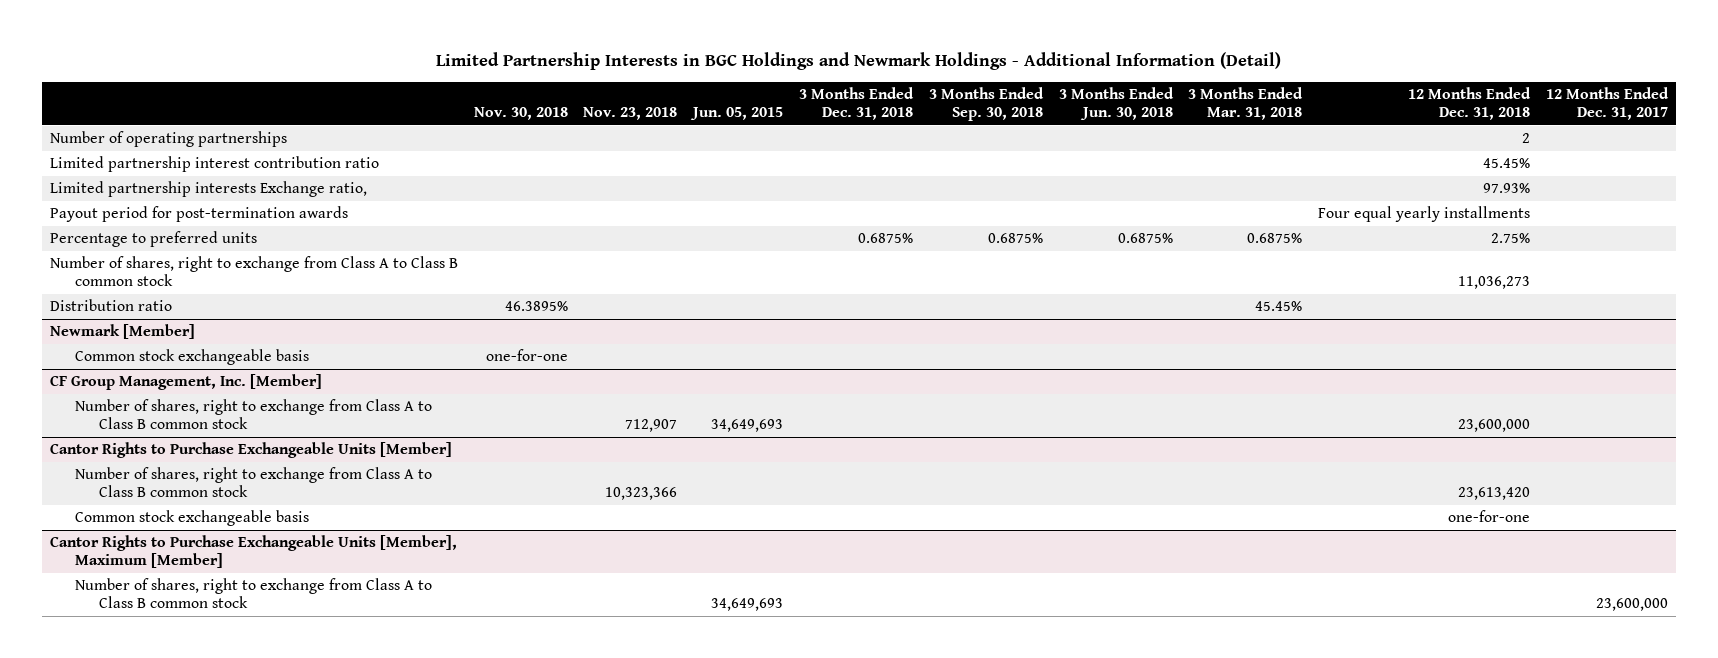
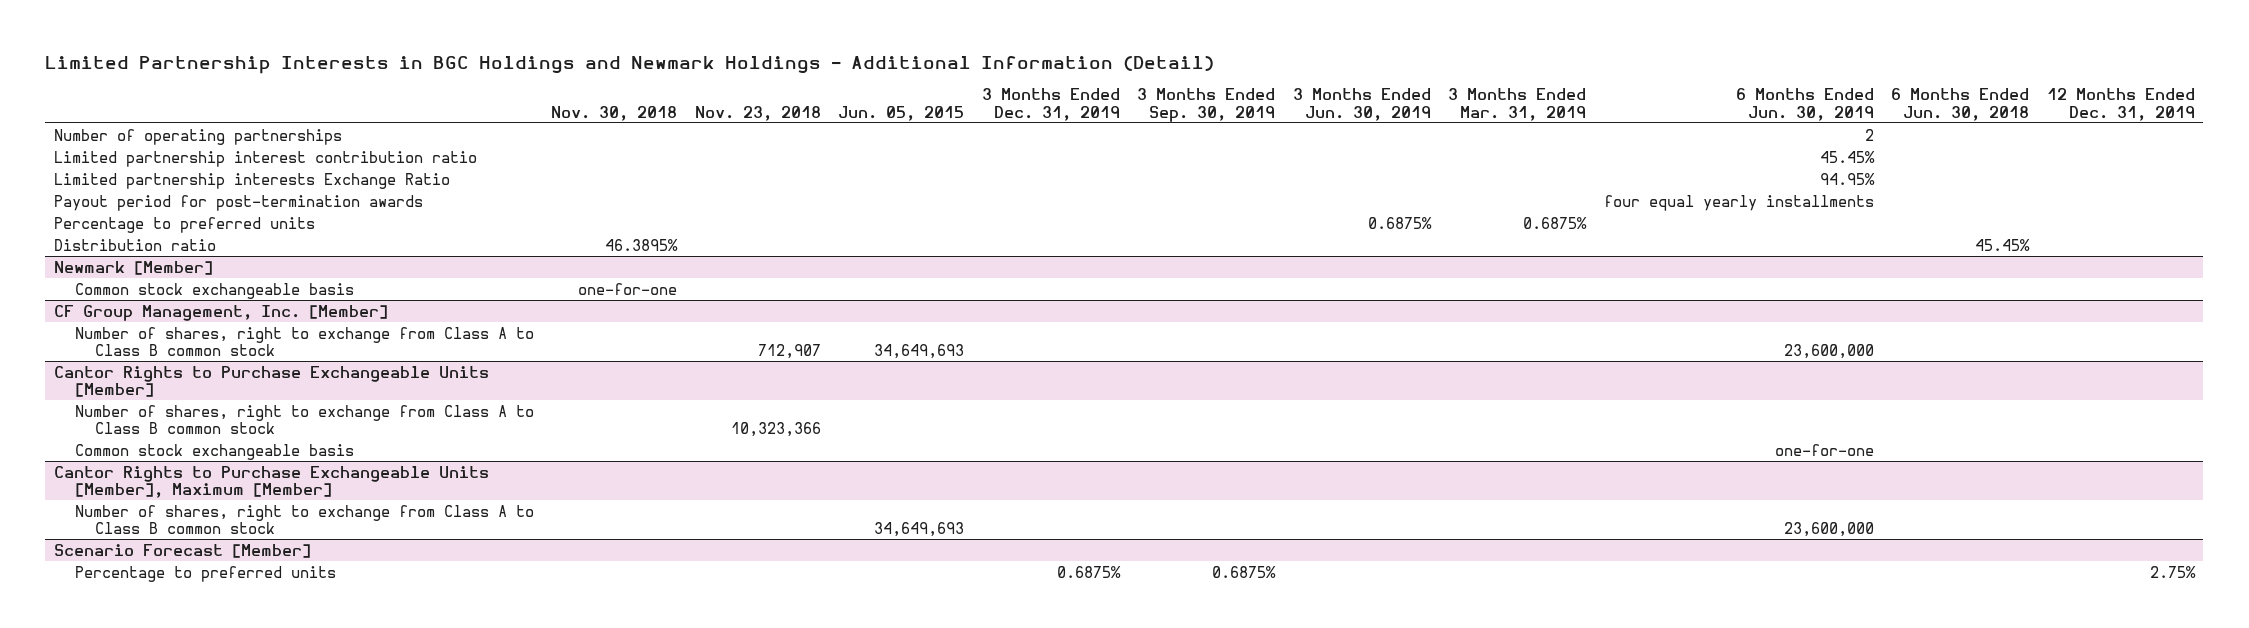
[798,87,914,121] 3 Months Ended Dec. 31, 2018 -> none
[928,87,1044,122] 3 Months Ended Sep. 30, 2018 -> none
[1058,87,1174,121] 3 Months Ended Jun. 30, 2018 -> none
[1188,87,1304,121] 3 Months Ended Mar. 31, 2018 -> none
[1408,87,1532,121] 12 Months Ended Dec. 31, 2018 -> none
[1545,87,1669,121] 12 Months Ended Dec. 31, 2017 -> none
none -> [981,88,1120,121] 3 Months Ended Dec. 31, 2019
none -> [1137,88,1276,122] 3 Months Ended Sep. 30, 2019
none -> [1292,88,1431,121] 3 Months Ended Jun. 30, 2019
none -> [1448,88,1587,121] 3 Months Ended Mar. 31, 2019
none -> [1735,88,1874,121] 6 Months Ended Jun. 30, 2019
none -> [1891,88,2030,121] 6 Months Ended Jun. 30, 2018
none -> [2046,88,2195,121] 12 Months Ended Dec. 31, 2019
[49,181,367,198] Limited partnership interests Exchange ratio, -> [54,172,451,189] Limited partnership interests Exchange Ratio
[49,256,458,287] Number of shares, right to exchange from Class A to Class B common stock -> none
none -> [54,543,312,558] Scenario Forecast [Member]
none -> [74,565,336,582] Percentage to preferred units

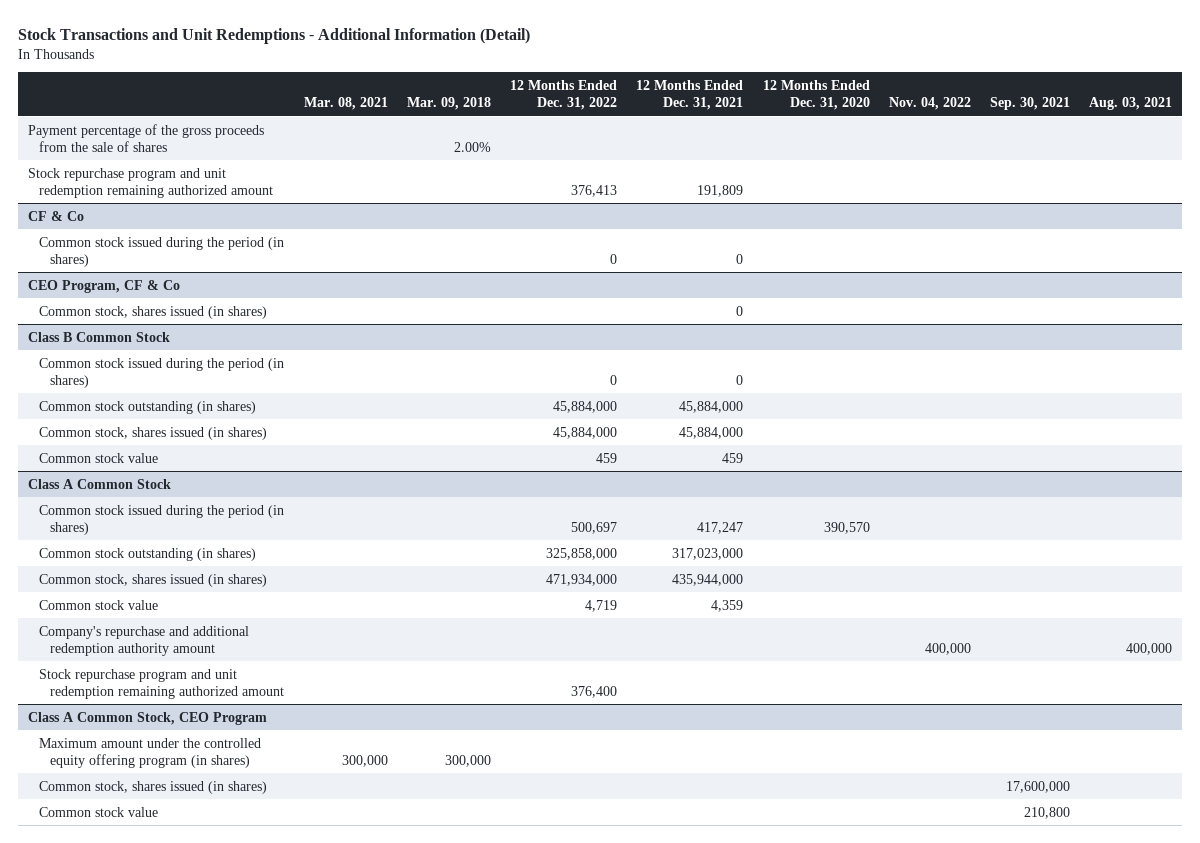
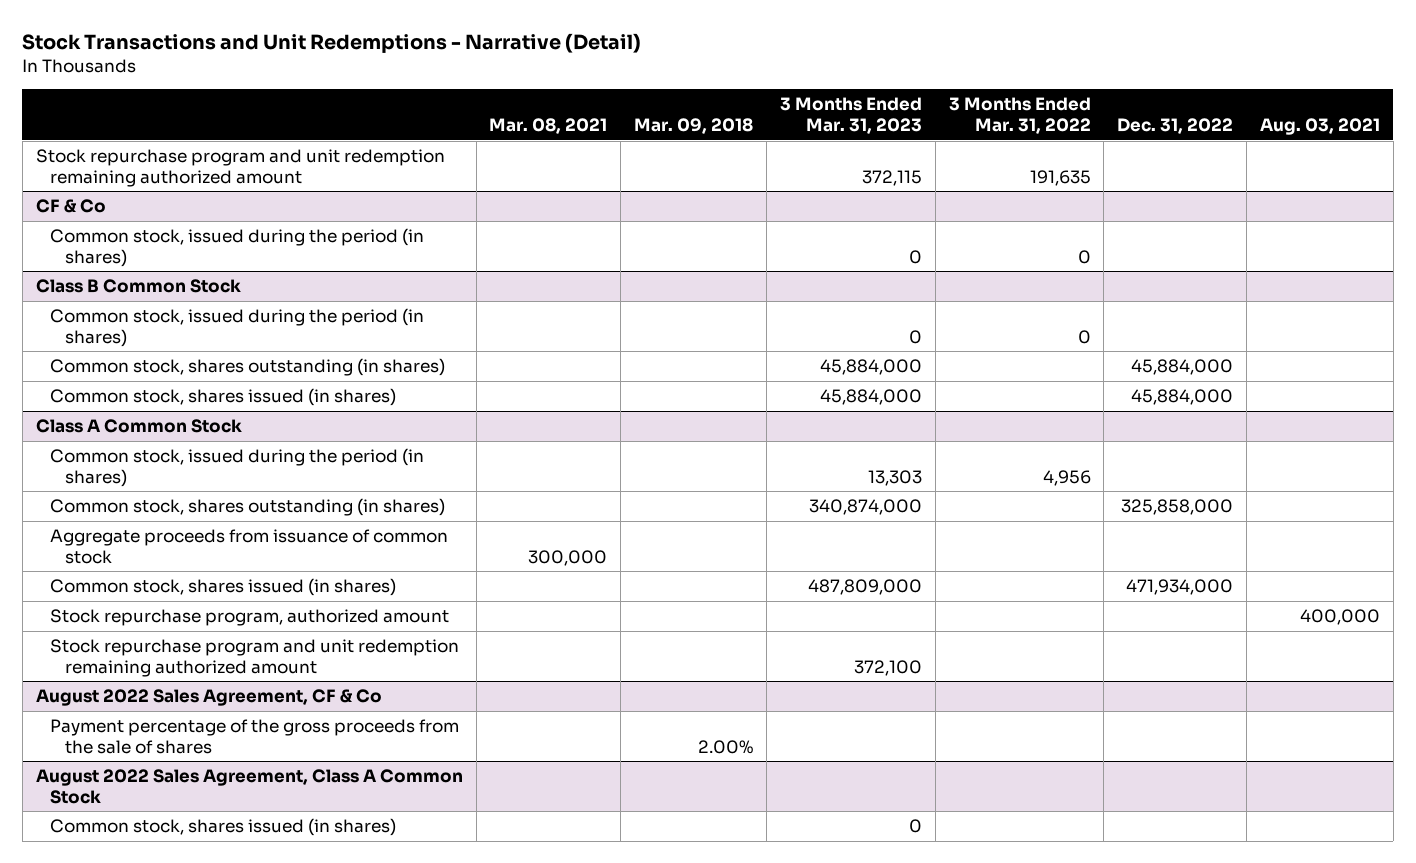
[18,27,531,44] Stock Transactions and Unit Redemptions - Additional Information (Detail) -> [22,32,642,53] Stock Transactions and Unit Redemptions - Narrative (Detail)
[510,80,618,111] 12 Months Ended Dec. 31, 2022 -> none
[636,80,744,111] 12 Months Ended Dec. 31, 2021 -> none
[762,80,870,111] 12 Months Ended Dec. 31, 2020 -> none
[888,97,971,111] Nov. 04, 2022 -> none
[990,97,1071,111] Sep. 30, 2021 -> none
none -> [779,97,922,135] 3 Months Ended Mar. 31, 2023
none -> [948,97,1091,135] 3 Months Ended Mar. 31, 2022
none -> [1117,118,1234,135] Dec. 31, 2022
[28,123,265,152] Payment percentage of the gross proceeds from the sale of shares -> none
[28,279,181,293] CEO Program, CF & Co -> none
[39,305,268,319] Common stock, shares issued (in shares) -> none
[39,236,285,267] Common stock issued during the period (in shares) -> [50,228,425,267] Common stock, issued during the period (in shares)
[39,357,285,388] Common stock issued during the period (in shares) -> [50,308,425,347] Common stock, issued during the period (in shares)
[39,400,257,414] Common stock outstanding (in shares) -> [50,358,446,377] Common stock, shares outstanding (in shares)
[39,452,159,463] Common stock value -> none
[39,504,285,535] Common stock issued during the period (in shares) -> [50,448,425,487] Common stock, issued during the period (in shares)
[39,547,257,561] Common stock outstanding (in shares) -> [50,498,446,517] Common stock, shares outstanding (in shares)
none -> [50,529,449,564] Aggregate proceeds from issuance of common stock
[39,599,159,610] Common stock value -> none
[39,625,250,656] Company's repurchase and additional redemption authority amount -> [50,609,450,627] Stock repurchase program, authorized amount
[28,711,268,725] Class A Common Stock, CEO Program -> none
[39,737,262,768] Maximum amount under the controlled equity offering program (in shares) -> none
[39,780,268,794] Common stock, shares issued (in shares) -> none
[39,806,159,817] Common stock value -> none
none -> [35,689,382,707] August 2022 Sales Agreement, CF & Co
none -> [50,719,460,754] Payment percentage of the gross proceeds from the sale of shares
none -> [35,769,463,804] August 2022 Sales Agreement, Class A Common Stock
none -> [50,818,397,837] Common stock, shares issued (in shares)

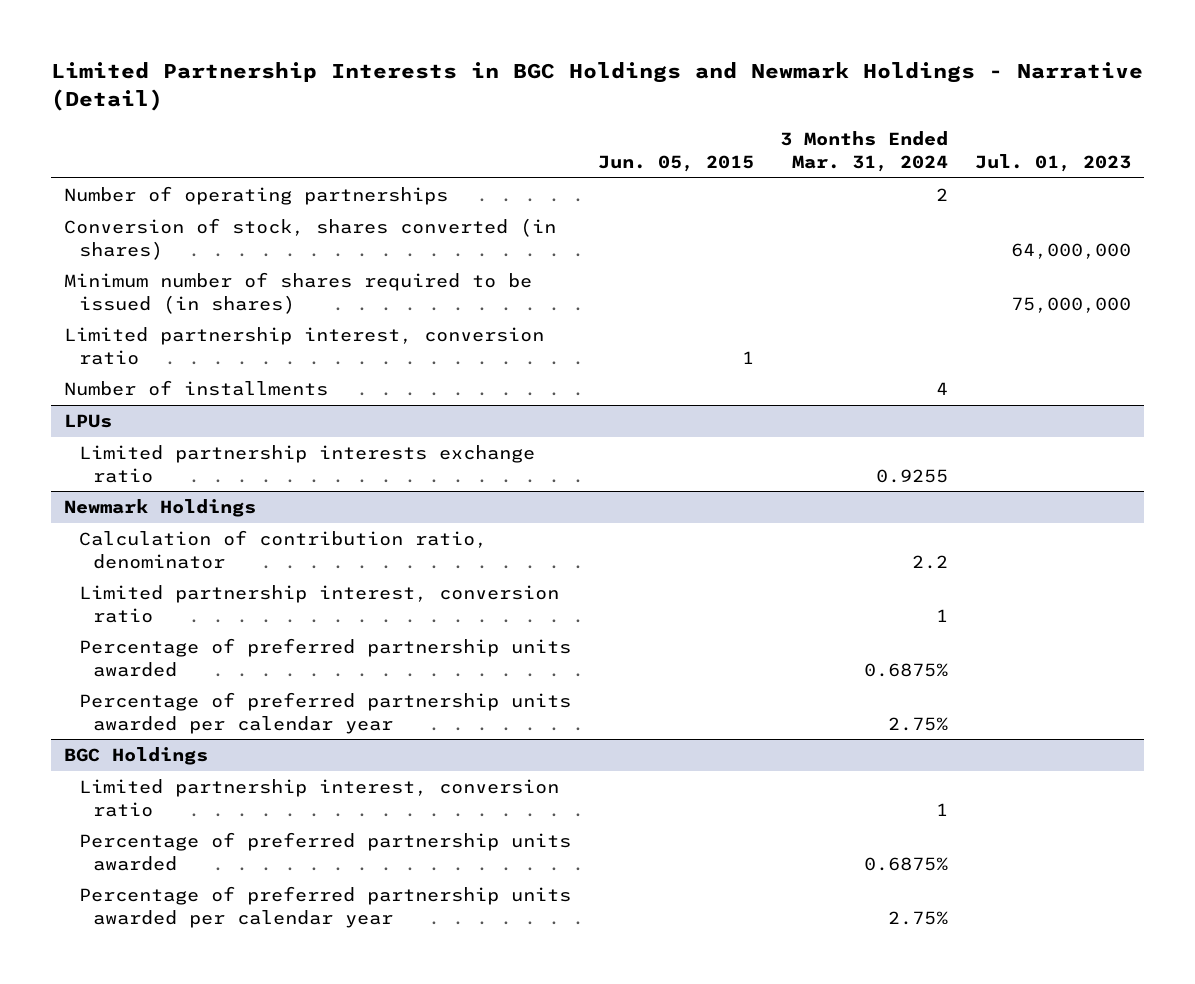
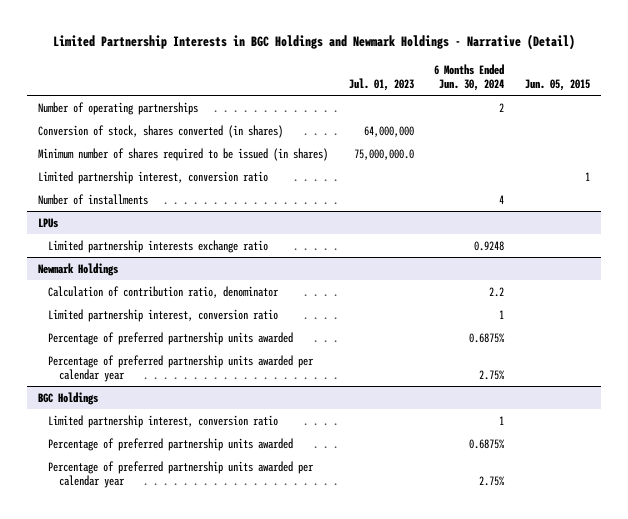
[780,131,949,172] 3 Months Ended Mar. 31, 2024 -> none
none -> [434,63,505,91] 6 Months Ended Jun. 30, 2024
[1010,296,1131,313] 75,000,000 -> [353,148,414,160] 75,000,000.0

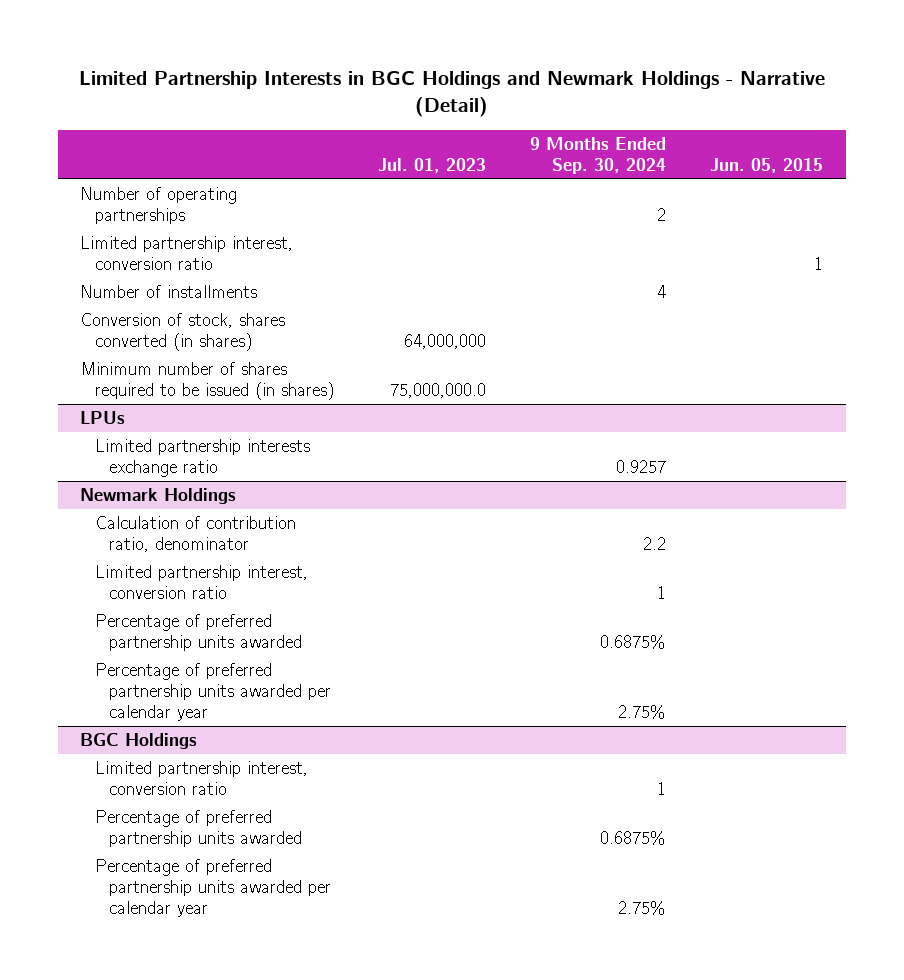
[434,63,505,91] 6 Months Ended Jun. 30, 2024 -> none
none -> [530,136,667,174] 9 Months Ended Sep. 30, 2024
[37,124,283,138] Conversion of stock, shares converted (in shares) -> [80,312,286,352] Conversion of stock, shares converted (in shares)
[37,147,328,161] Minimum number of shares required to be issued (in shares) -> [80,361,334,401] Minimum number of shares required to be issued (in shares)

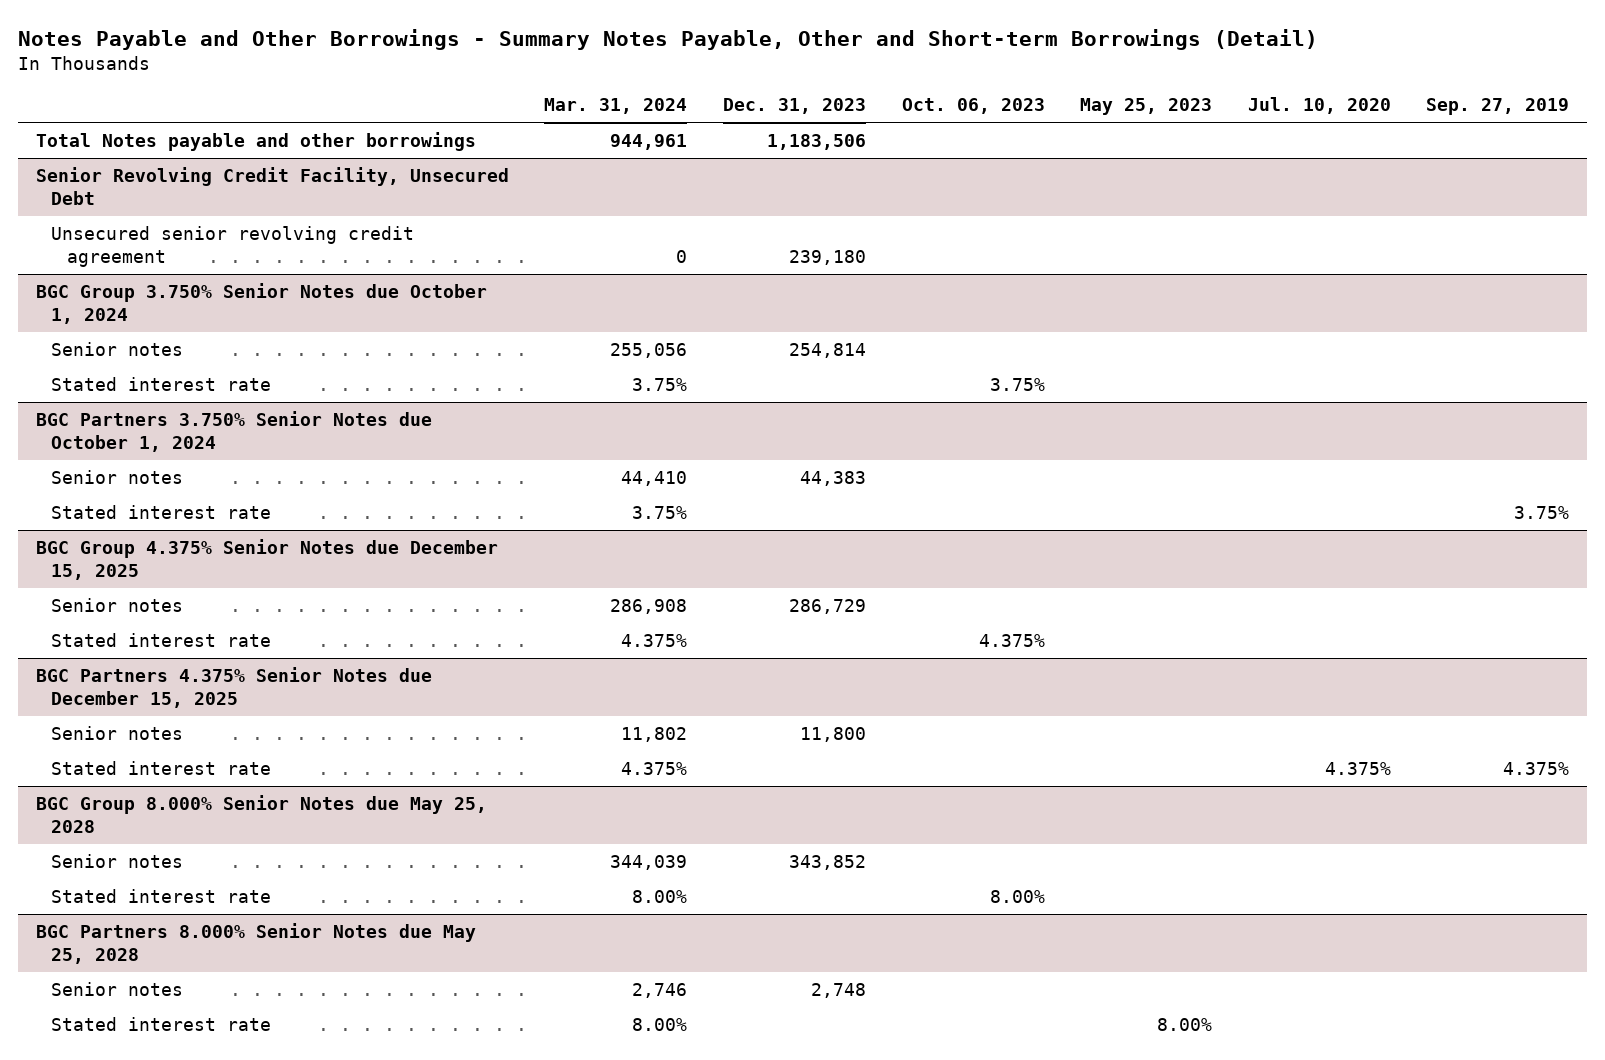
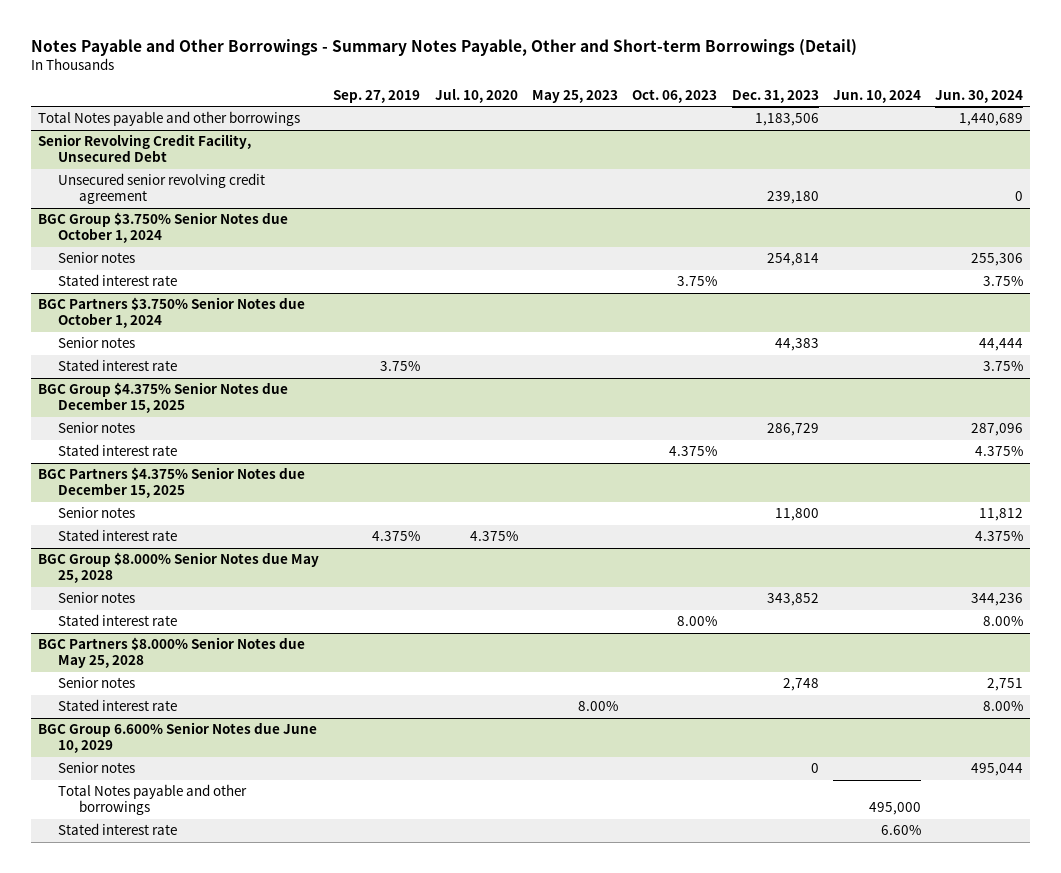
[544,98,688,115] Mar. 31, 2024 -> none
none -> [832,89,921,103] Jun. 10, 2024
none -> [935,89,1024,103] Jun. 30, 2024
[35,282,487,324] BGC Group 3.750% Senior Notes due October 1, 2024 -> [37,212,288,244] BGC Group $3.750% Senior Notes due October 1, 2024
[35,410,432,452] BGC Partners 3.750% Senior Notes due October 1, 2024 -> [37,297,305,329] BGC Partners $3.750% Senior Notes due October 1, 2024
[35,538,498,580] BGC Group 4.375% Senior Notes due December 15, 2025 -> [37,382,288,414] BGC Group $4.375% Senior Notes due December 15, 2025
[35,666,432,708] BGC Partners 4.375% Senior Notes due December 15, 2025 -> [37,467,305,499] BGC Partners $4.375% Senior Notes due December 15, 2025
[35,794,487,833] BGC Group 8.000% Senior Notes due May 25, 2028 -> [37,552,319,584] BGC Group $8.000% Senior Notes due May 25, 2028
[35,922,476,964] BGC Partners 8.000% Senior Notes due May 25, 2028 -> [37,637,305,669] BGC Partners $8.000% Senior Notes due May 25, 2028
none -> [37,722,317,754] BGC Group 6.600% Senior Notes due June 10, 2029
none -> [58,762,136,774] Senior notes
none -> [58,784,248,816] Total Notes payable and other borrowings
none -> [58,823,178,836] Stated interest rate

